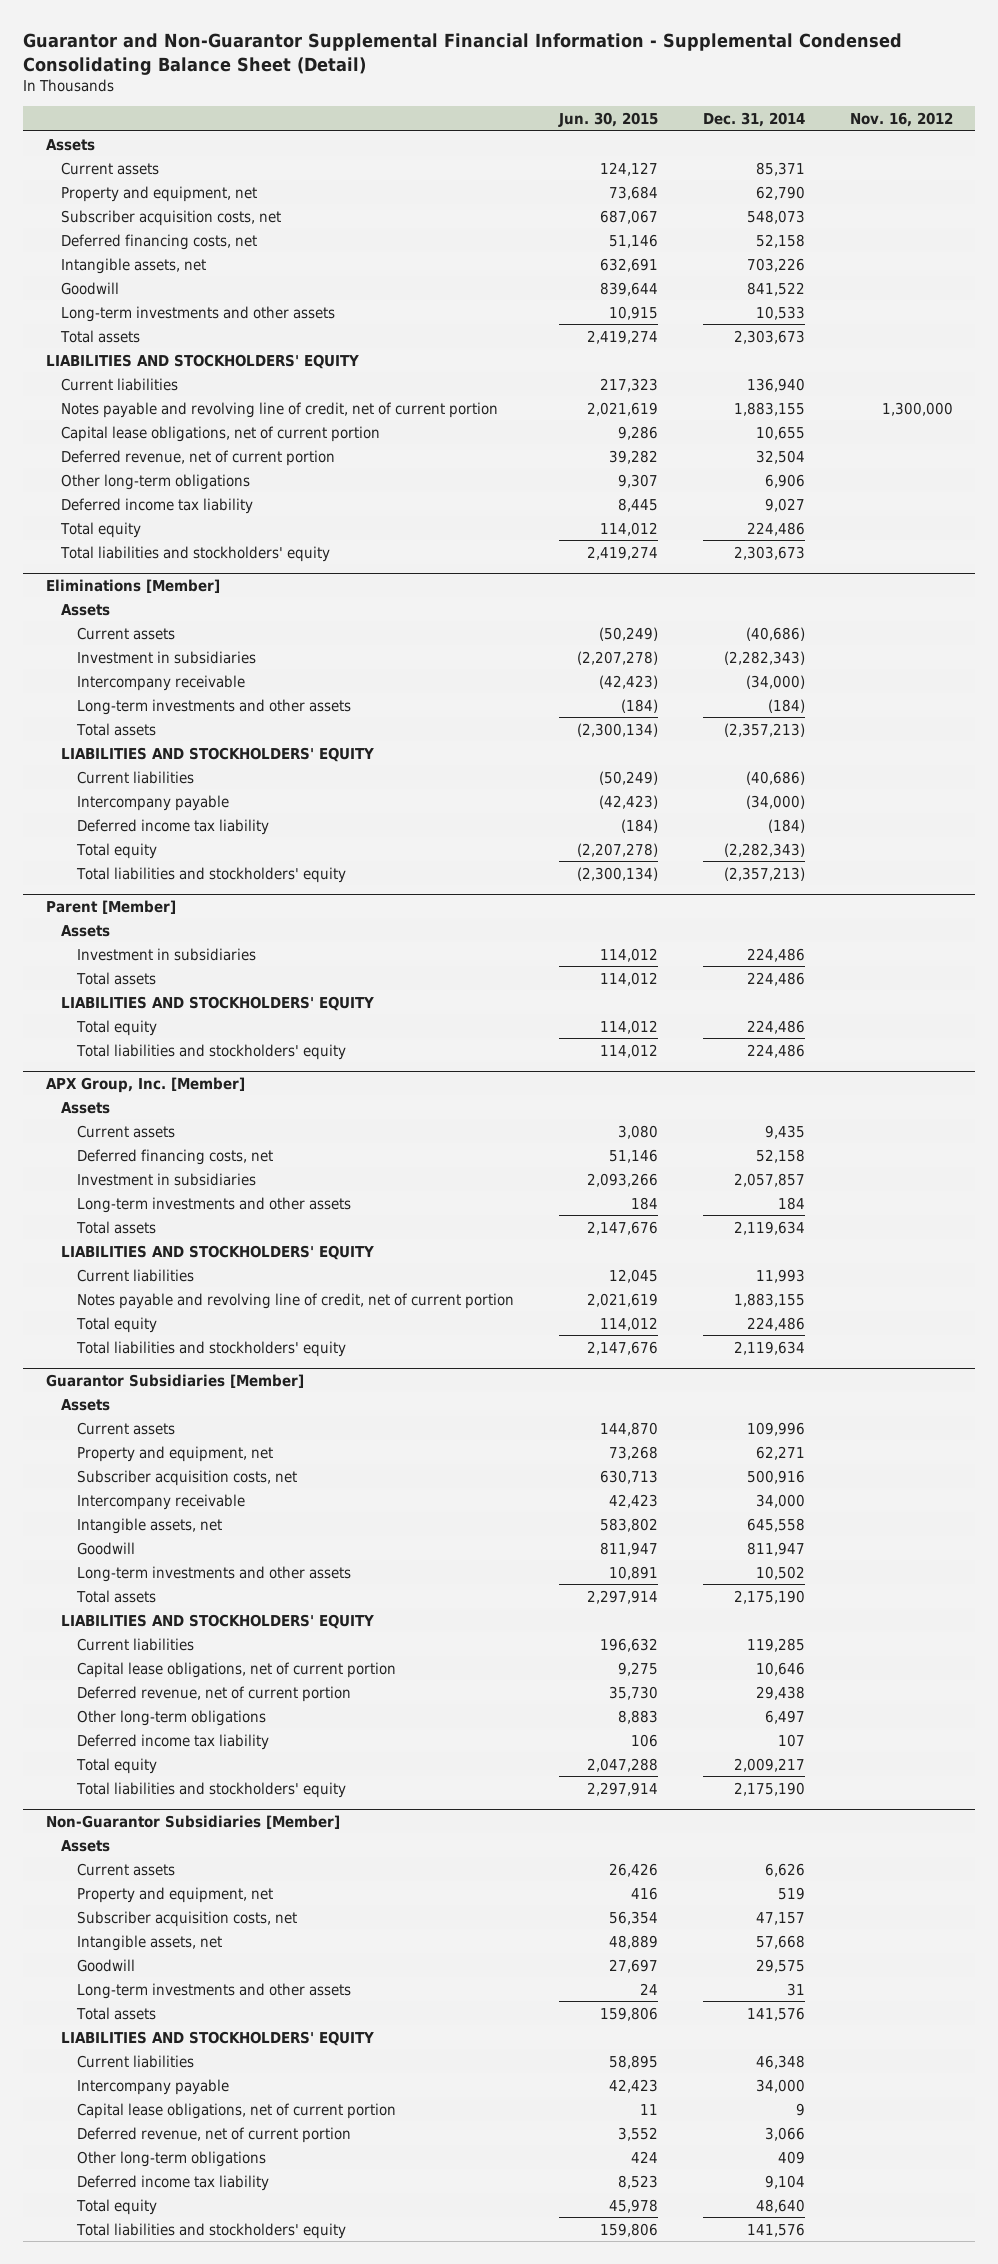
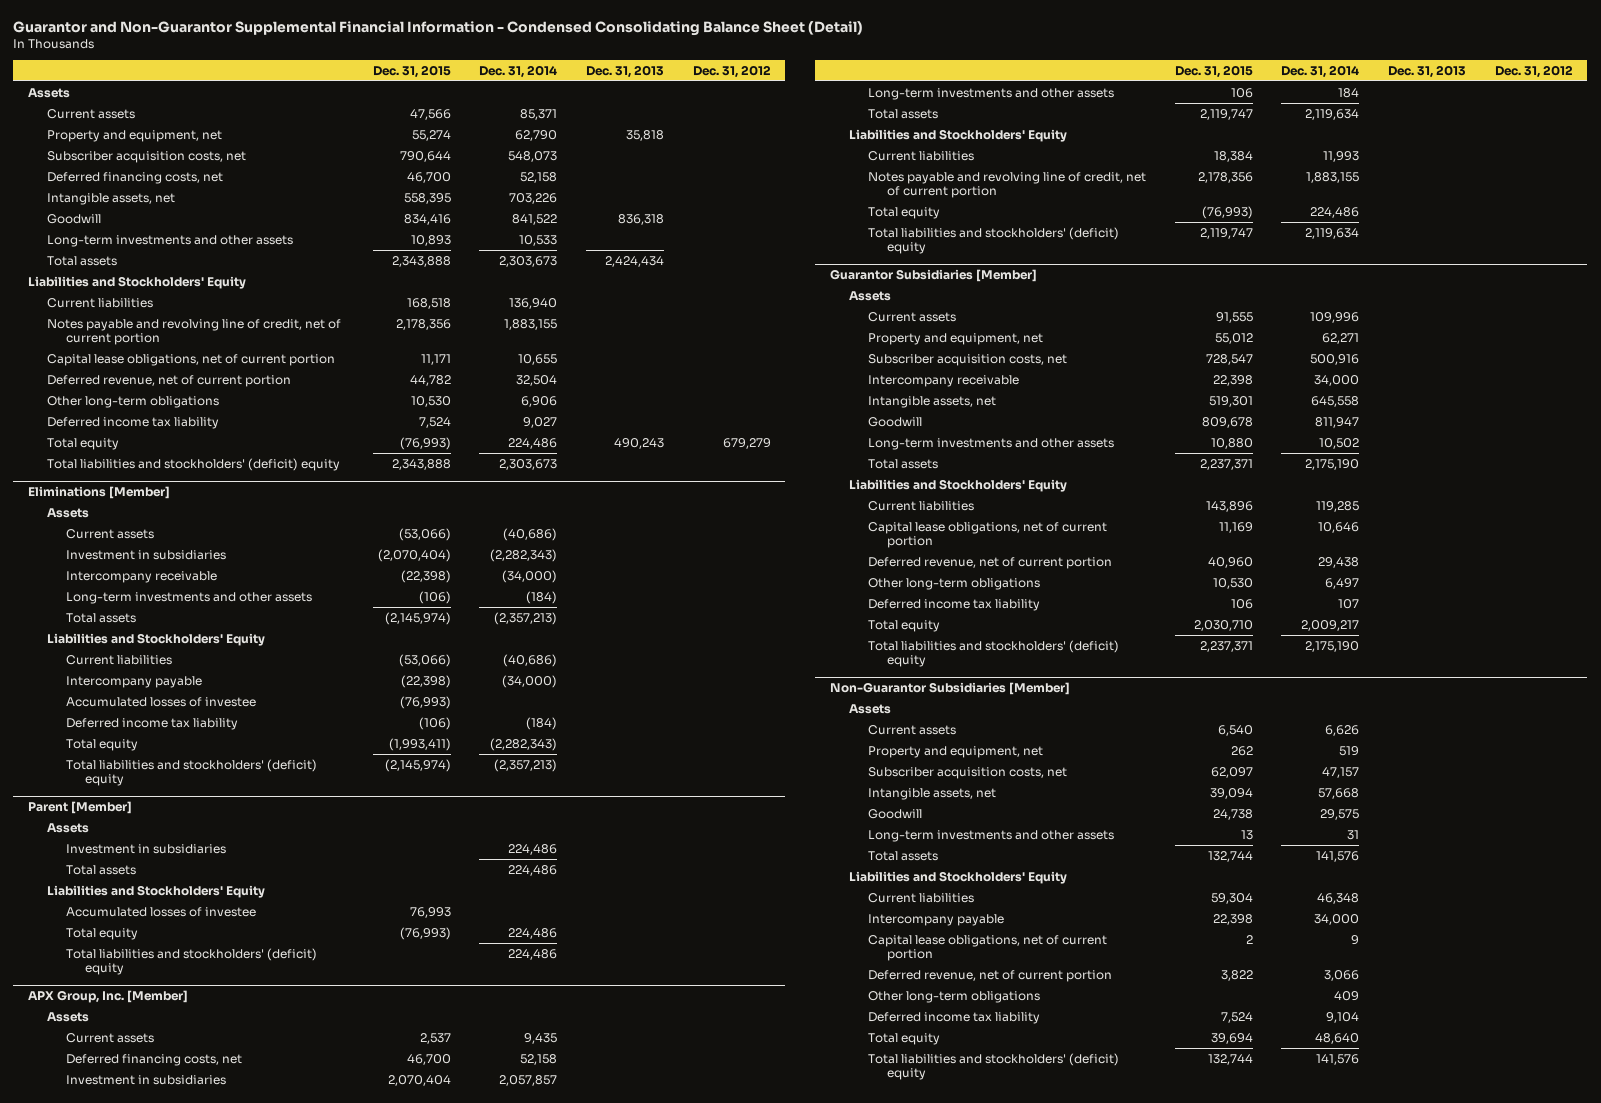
[23,32,903,75] Guarantor and Non-Guarantor Supplemental Financial Information - Supplemental Condensed Consolidating Balance Sheet (Detail) -> [13,20,864,36] Guarantor and Non-Guarantor Supplemental Financial Information - Condensed Consolidating Balance Sheet (Detail)
[558,112,659,128] Jun. 30, 2015 -> none
[849,112,953,128] Nov. 16, 2012 -> none
none -> [372,64,451,78] Dec. 31, 2015
none -> [586,64,665,78] Dec. 31, 2013
none -> [692,64,771,78] Dec. 31, 2012
[45,353,359,369] LIABILITIES AND STOCKHOLDERS' EQUITY -> [27,275,246,289] Liabilities and Stockholders' Equity
[60,545,331,562] Total liabilities and stockholders' equity -> [46,457,340,471] Total liabilities and stockholders' (deficit) equity
[61,746,375,762] LIABILITIES AND STOCKHOLDERS' EQUITY -> [46,632,265,646] Liabilities and Stockholders' Equity
none -> [65,696,256,707] Accumulated losses of investee
[76,866,347,883] Total liabilities and stockholders' equity -> [65,758,317,787] Total liabilities and stockholders' (deficit) equity
[61,995,375,1011] LIABILITIES AND STOCKHOLDERS' EQUITY -> [46,884,265,898] Liabilities and Stockholders' Equity
none -> [65,906,256,917] Accumulated losses of investee
[76,1043,347,1060] Total liabilities and stockholders' equity -> [65,947,317,976] Total liabilities and stockholders' (deficit) equity
[61,1244,375,1260] LIABILITIES AND STOCKHOLDERS' EQUITY -> [848,128,1067,142] Liabilities and Stockholders' Equity
[76,1340,347,1357] Total liabilities and stockholders' equity -> [867,226,1119,255] Total liabilities and stockholders' (deficit) equity
[61,1613,375,1629] LIABILITIES AND STOCKHOLDERS' EQUITY -> [848,478,1067,492] Liabilities and Stockholders' Equity
[76,1781,347,1798] Total liabilities and stockholders' equity -> [867,639,1119,668] Total liabilities and stockholders' (deficit) equity
[61,2030,375,2046] LIABILITIES AND STOCKHOLDERS' EQUITY -> [848,870,1067,884] Liabilities and Stockholders' Equity
[76,2222,347,2239] Total liabilities and stockholders' equity -> [867,1052,1119,1081] Total liabilities and stockholders' (deficit) equity

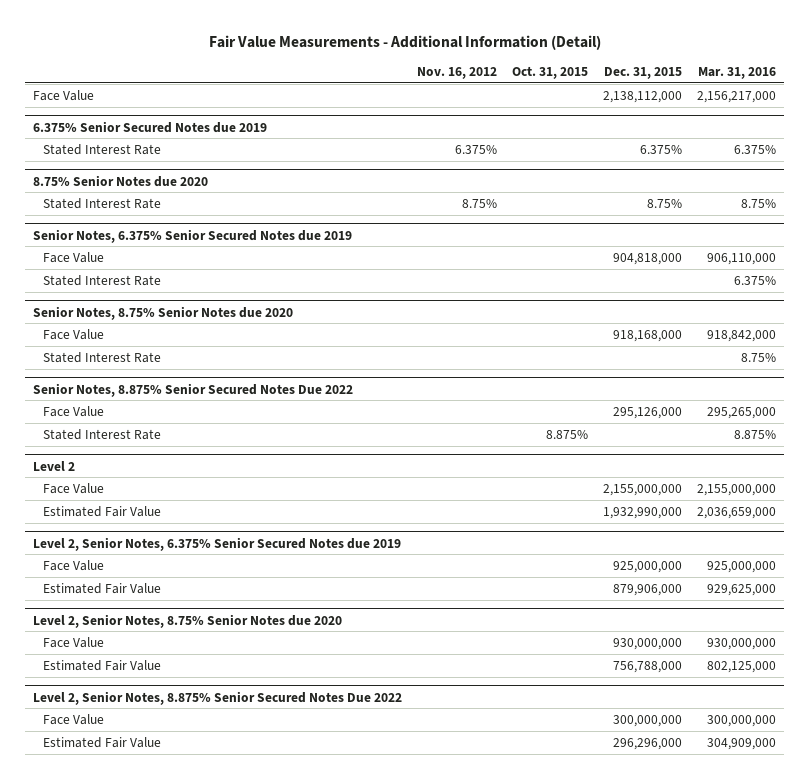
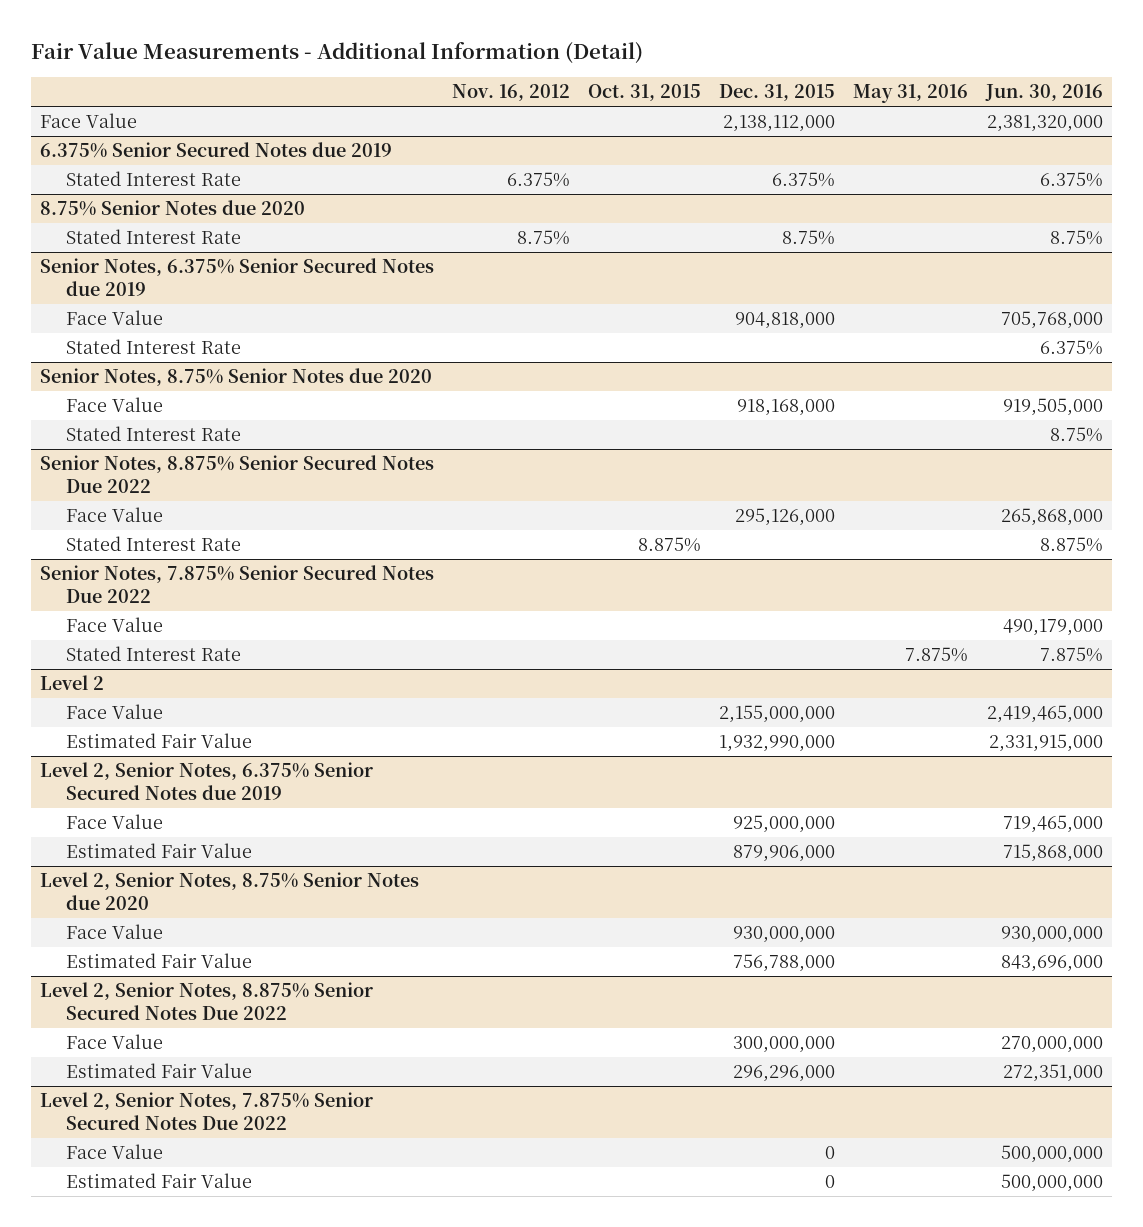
[698,66,777,79] Mar. 31, 2016 -> none
none -> [853,84,969,104] May 31, 2016
none -> [985,84,1104,102] Jun. 30, 2016
none -> [40,565,435,603] Senior Notes, 7.875% Senior Secured Notes Due 2022
none -> [66,617,164,633] Face Value
none -> [66,646,242,662] Stated Interest Rate
none -> [40,1092,374,1130] Level 2, Senior Notes, 7.875% Senior Secured Notes Due 2022
none -> [66,1144,164,1160] Face Value
none -> [66,1173,253,1189] Estimated Fair Value

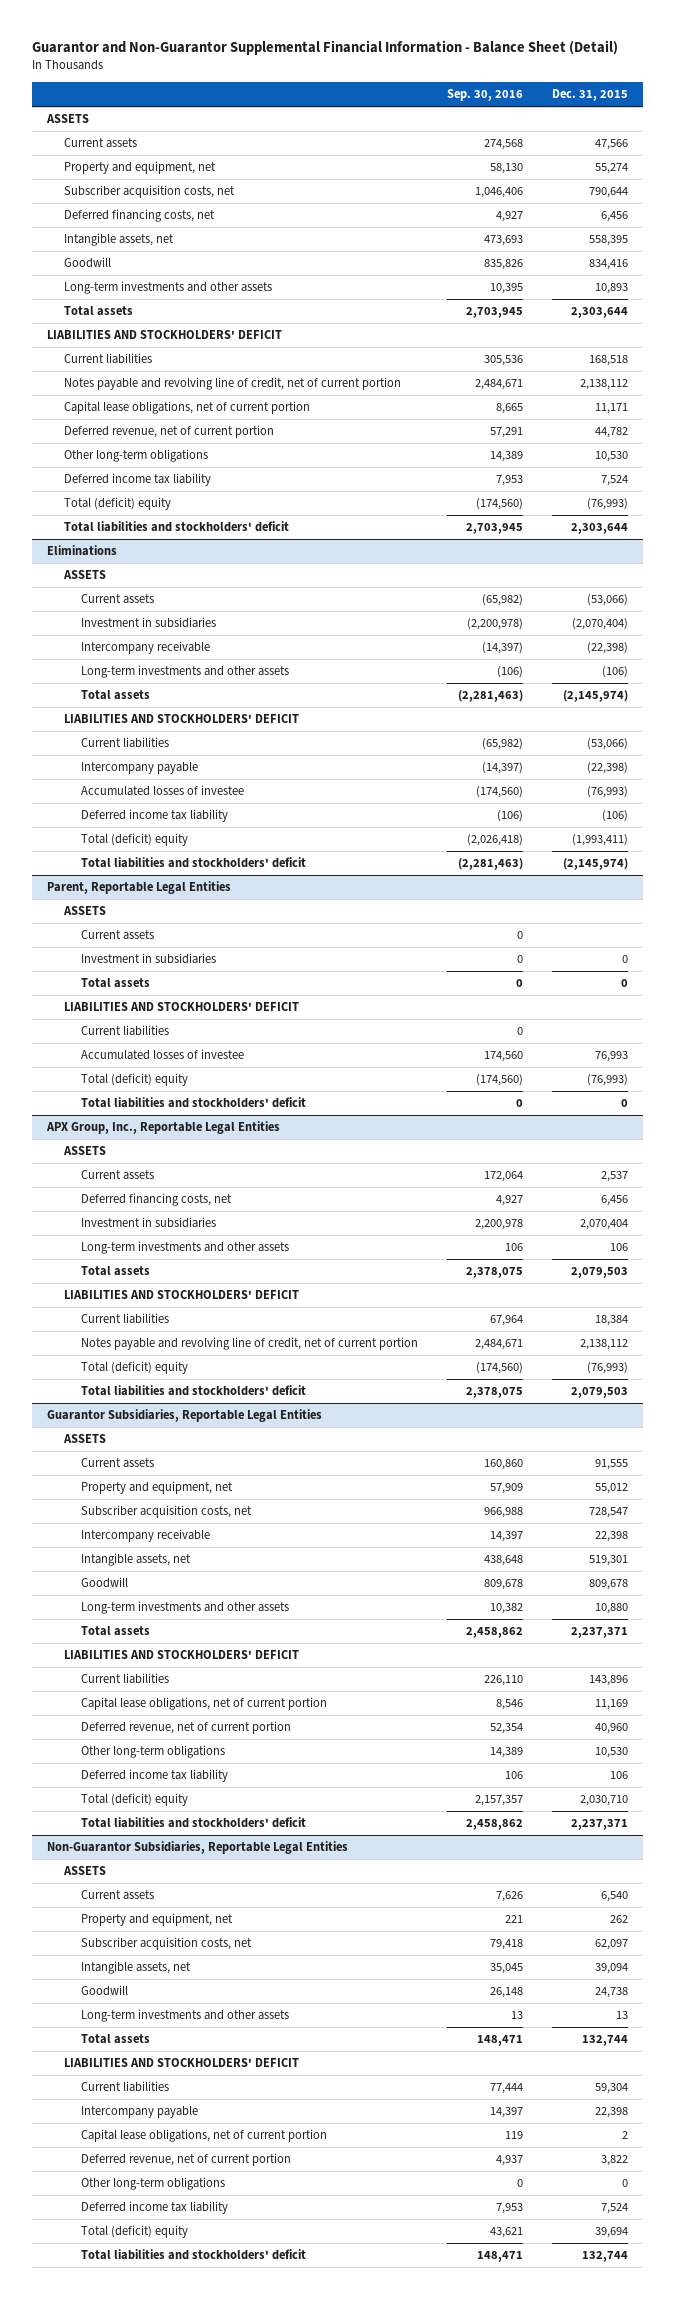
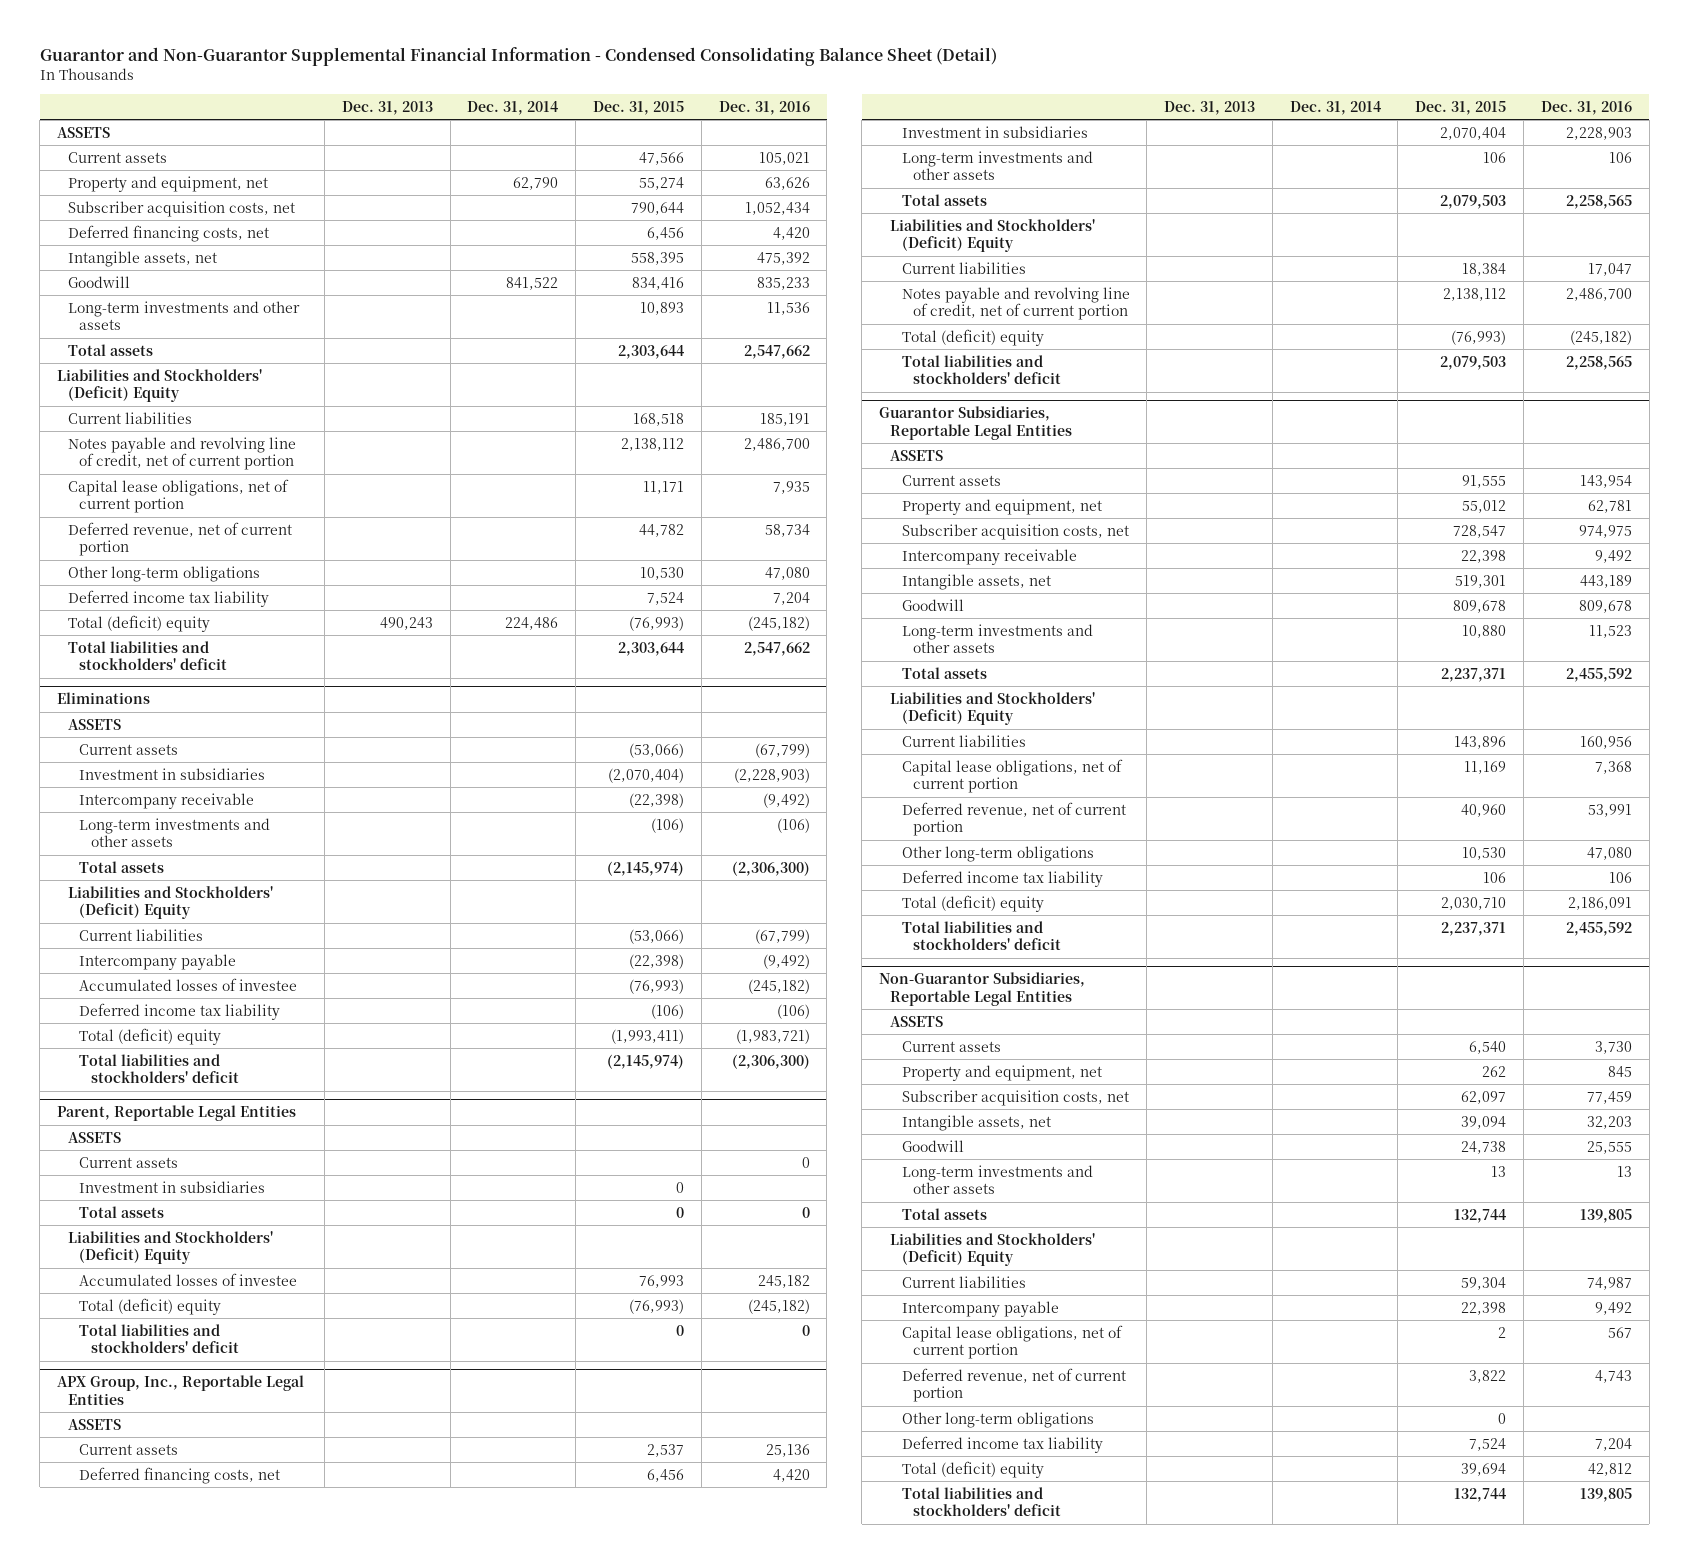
[32,40,619,56] Guarantor and Non-Guarantor Supplemental Financial Information - Balance Sheet (Detail) -> [39,47,997,67] Guarantor and Non-Guarantor Supplemental Financial Information - Condensed Consolidating Balance Sheet (Detail)
[447,89,524,102] Sep. 30, 2016 -> none
none -> [341,100,433,115] Dec. 31, 2013
none -> [467,100,559,115] Dec. 31, 2014
none -> [718,100,810,115] Dec. 31, 2016
[47,330,283,340] LIABILITIES AND STOCKHOLDERS' DEFICIT -> [56,368,262,403] Liabilities and Stockholders' (Deficit) Equity
[64,714,300,724] LIABILITIES AND STOCKHOLDERS' DEFICIT -> [68,885,274,920] Liabilities and Stockholders' (Deficit) Equity
[81,1025,170,1037] Current liabilities -> none
[64,1002,300,1012] LIABILITIES AND STOCKHOLDERS' DEFICIT -> [68,1230,274,1265] Liabilities and Stockholders' (Deficit) Equity
[64,1290,300,1300] LIABILITIES AND STOCKHOLDERS' DEFICIT -> [890,218,1096,253] Liabilities and Stockholders' (Deficit) Equity
[64,1650,300,1660] LIABILITIES AND STOCKHOLDERS' DEFICIT -> [890,691,1096,726] Liabilities and Stockholders' (Deficit) Equity
[64,2058,300,2068] LIABILITIES AND STOCKHOLDERS' DEFICIT -> [890,1232,1096,1267] Liabilities and Stockholders' (Deficit) Equity

